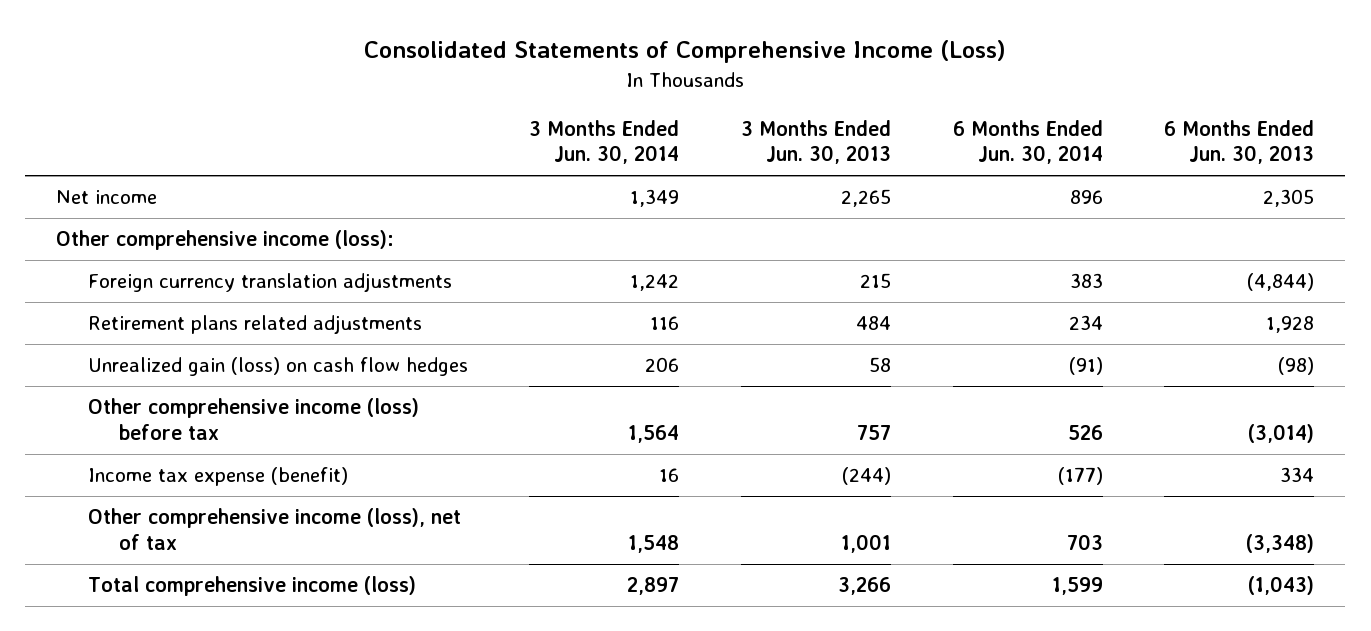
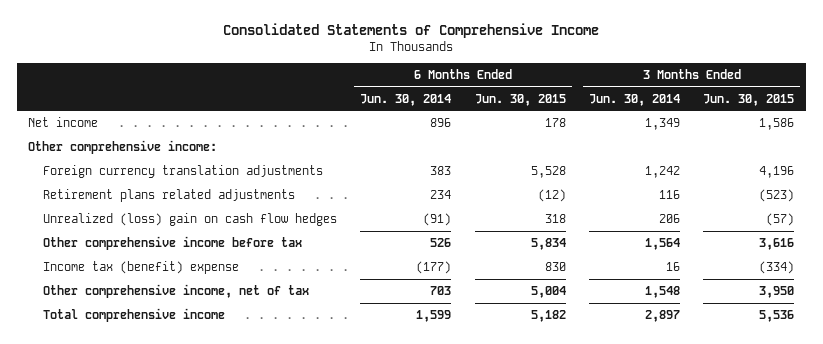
[364,40,1007,64] Consolidated Statements of Comprehensive Income (Loss) -> [223,23,600,39] Consolidated Statements of Comprehensive Income
[741,120,892,165] 3 Months Ended Jun. 30, 2013 -> none
[1164,120,1315,165] 6 Months Ended Jun. 30, 2013 -> none
none -> [474,93,566,106] Jun. 30, 2015
none -> [703,93,795,106] Jun. 30, 2015
[56,230,395,251] Other comprehensive income (loss): -> [28,139,218,154] Other comprehensive income:
[87,357,468,377] Unrealized gain (loss) on cash flow hedges -> [42,212,337,226] Unrealized (loss) gain on cash flow hedges
[87,398,419,440] Other comprehensive income (loss) before tax -> [42,235,302,250] Other comprehensive income before tax
[87,467,348,487] Income tax expense (benefit) -> [42,260,239,274] Income tax (benefit) expense
[87,508,461,550] Other comprehensive income (loss), net of tax -> [42,283,309,298] Other comprehensive income, net of tax
[87,576,416,597] Total comprehensive income (loss) -> [42,307,225,322] Total comprehensive income

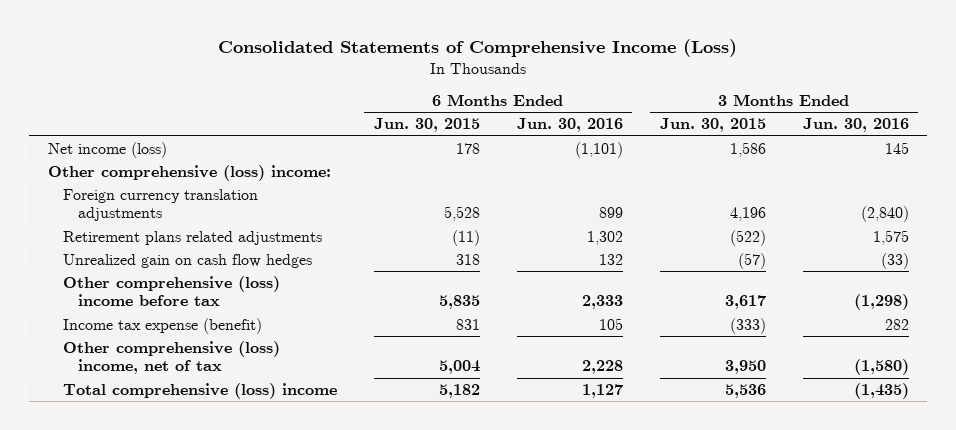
[223,23,600,39] Consolidated Statements of Comprehensive Income -> [218,38,738,57] Consolidated Statements of Comprehensive Income (Loss)
[360,93,452,106] Jun. 30, 2014 -> none
[589,93,681,106] Jun. 30, 2014 -> none
none -> [516,118,623,133] Jun. 30, 2016
none -> [802,118,909,133] Jun. 30, 2016
[28,116,99,127] Net income -> [47,141,167,158] Net income (loss)
[28,139,218,154] Other comprehensive income: -> [47,164,331,181] Other comprehensive (loss) income:
[537,188,566,202] (12) -> [451,229,480,246] (11)
[759,188,795,202] (523) -> [729,229,766,246] (522)
[42,212,337,226] Unrealized (loss) gain on cash flow hedges -> [62,253,312,268] Unrealized gain on cash flow hedges
[42,235,302,250] Other comprehensive income before tax -> [62,275,280,307] Other comprehensive (loss) income before tax
[530,237,566,250] 5,834 -> [438,295,480,310] 5,835
[759,237,795,250] 3,616 -> [724,295,766,310] 3,617
[42,260,239,274] Income tax (benefit) expense -> [62,317,262,334] Income tax expense (benefit)
[544,261,566,271] 830 -> [455,318,480,330] 831
[759,260,795,274] (334) -> [729,317,766,334] (333)
[42,283,309,298] Other comprehensive income, net of tax -> [62,340,280,375] Other comprehensive (loss) income, net of tax
[42,307,225,322] Total comprehensive income -> [62,382,337,399] Total comprehensive (loss) income

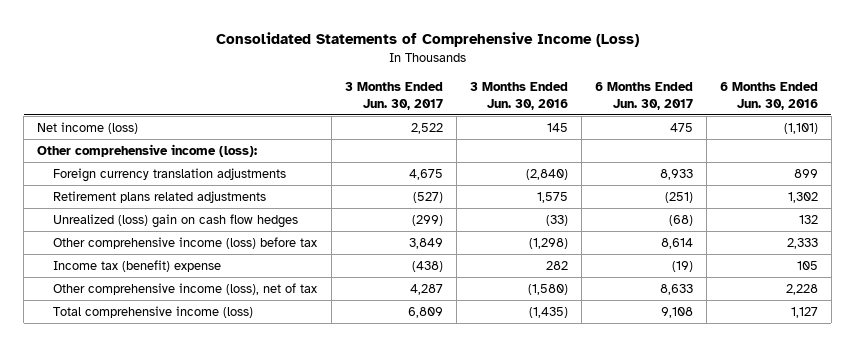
[373,118,480,133] Jun. 30, 2015 -> none
[659,118,766,133] Jun. 30, 2015 -> none
none -> [344,81,443,110] 3 Months Ended Jun. 30, 2017
none -> [594,81,693,110] 6 Months Ended Jun. 30, 2017
[47,164,331,181] Other comprehensive (loss) income: -> [37,143,258,157] Other comprehensive income (loss):
[62,253,312,268] Unrealized gain on cash flow hedges -> [53,213,299,228] Unrealized (loss) gain on cash flow hedges
[62,275,280,307] Other comprehensive (loss) income before tax -> [53,236,318,249] Other comprehensive income (loss) before tax
[62,317,262,334] Income tax expense (benefit) -> [53,259,222,272] Income tax (benefit) expense
[62,340,280,375] Other comprehensive (loss) income, net of tax -> [53,282,318,295] Other comprehensive income (loss), net of tax
[62,382,337,399] Total comprehensive (loss) income -> [53,305,254,318] Total comprehensive income (loss)

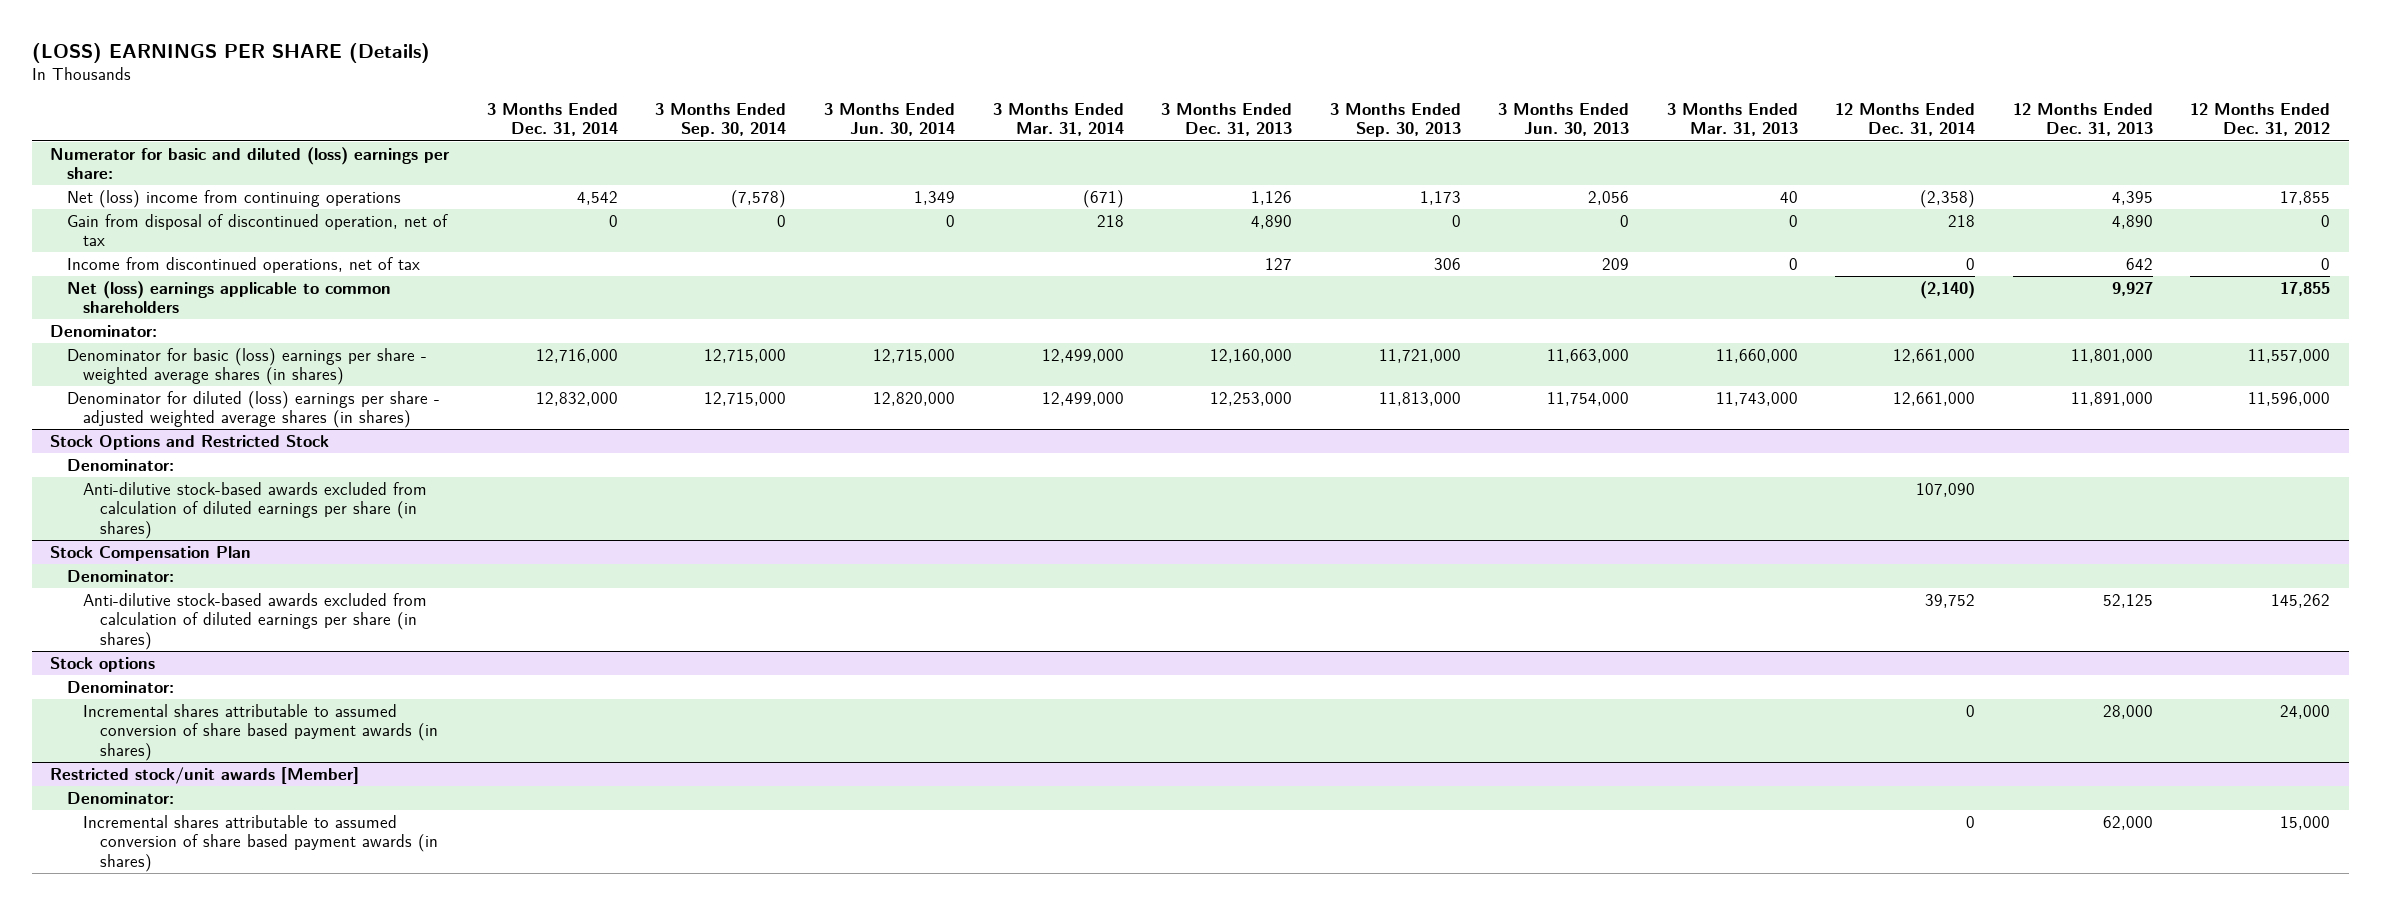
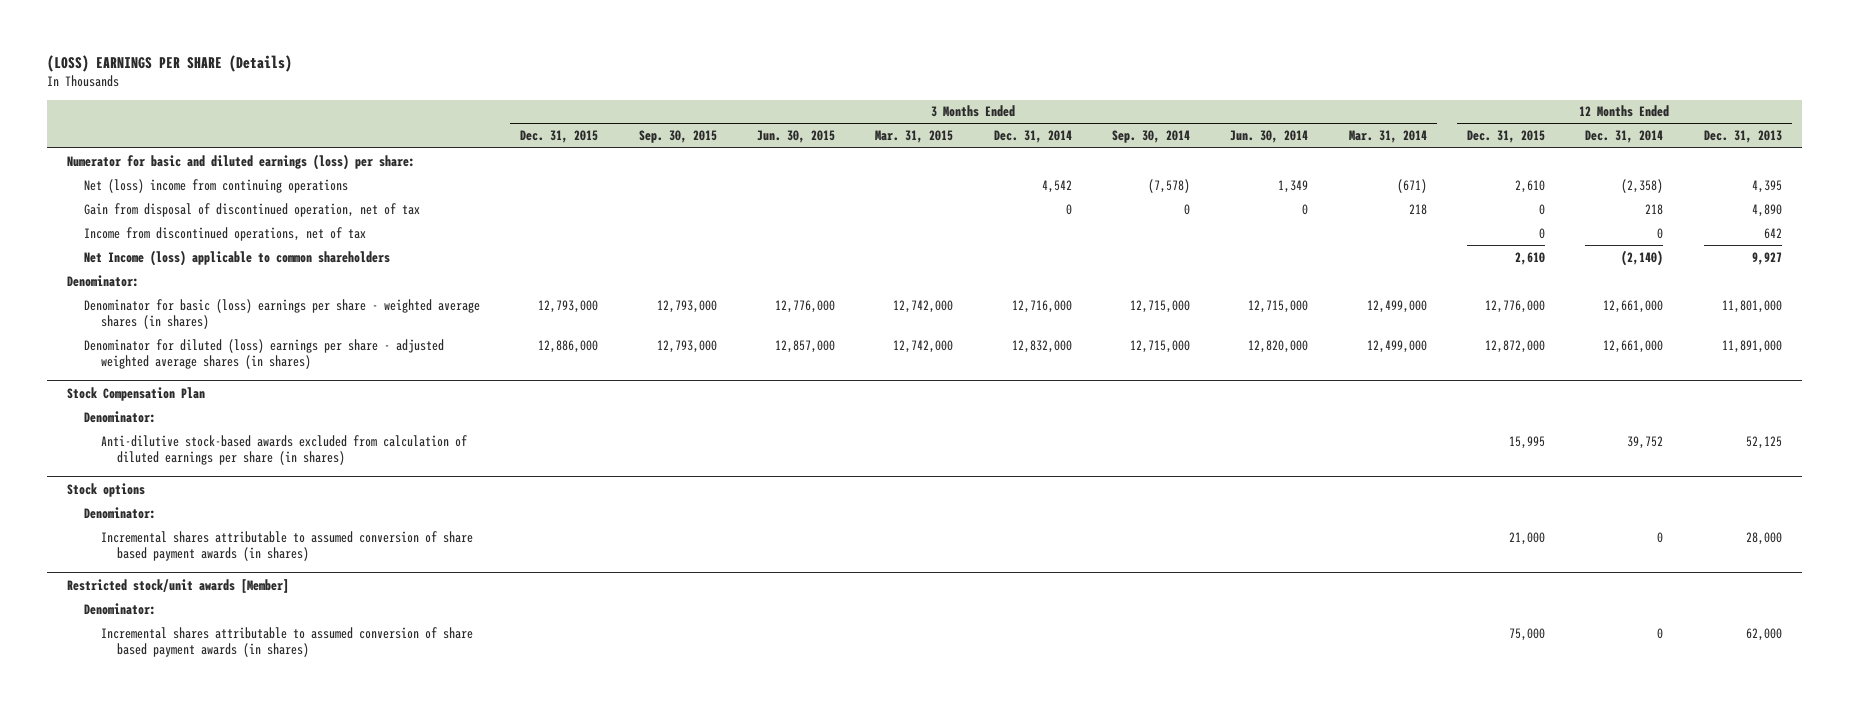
[1161,103,1293,137] 3 Months Ended Dec. 31, 2013 -> none
[1329,103,1461,138] 3 Months Ended Sep. 30, 2013 -> none
[1498,103,1630,137] 3 Months Ended Jun. 30, 2013 -> none
[1666,103,1798,137] 3 Months Ended Mar. 31, 2013 -> none
[2190,103,2331,137] 12 Months Ended Dec. 31, 2012 -> none
none -> [520,130,599,144] Dec. 31, 2015
none -> [638,130,717,144] Sep. 30, 2015
none -> [756,130,835,144] Jun. 30, 2015
none -> [875,130,954,144] Mar. 31, 2015
none -> [1467,130,1546,144] Dec. 31, 2015
[50,146,451,180] Numerator for basic and diluted (loss) earnings per share: -> [67,153,416,170] Numerator for basic and diluted earnings (loss) per share:
[66,280,391,314] Net (loss) earnings applicable to common shareholders -> [83,249,390,266] Net Income (loss) applicable to common shareholders
[50,434,330,450] Stock Options and Restricted Stock -> none
[66,458,174,471] Denominator: -> none
[83,481,428,539] Anti-dilutive stock-based awards excluded from calculation of diluted earnings per share (in shares) -> none

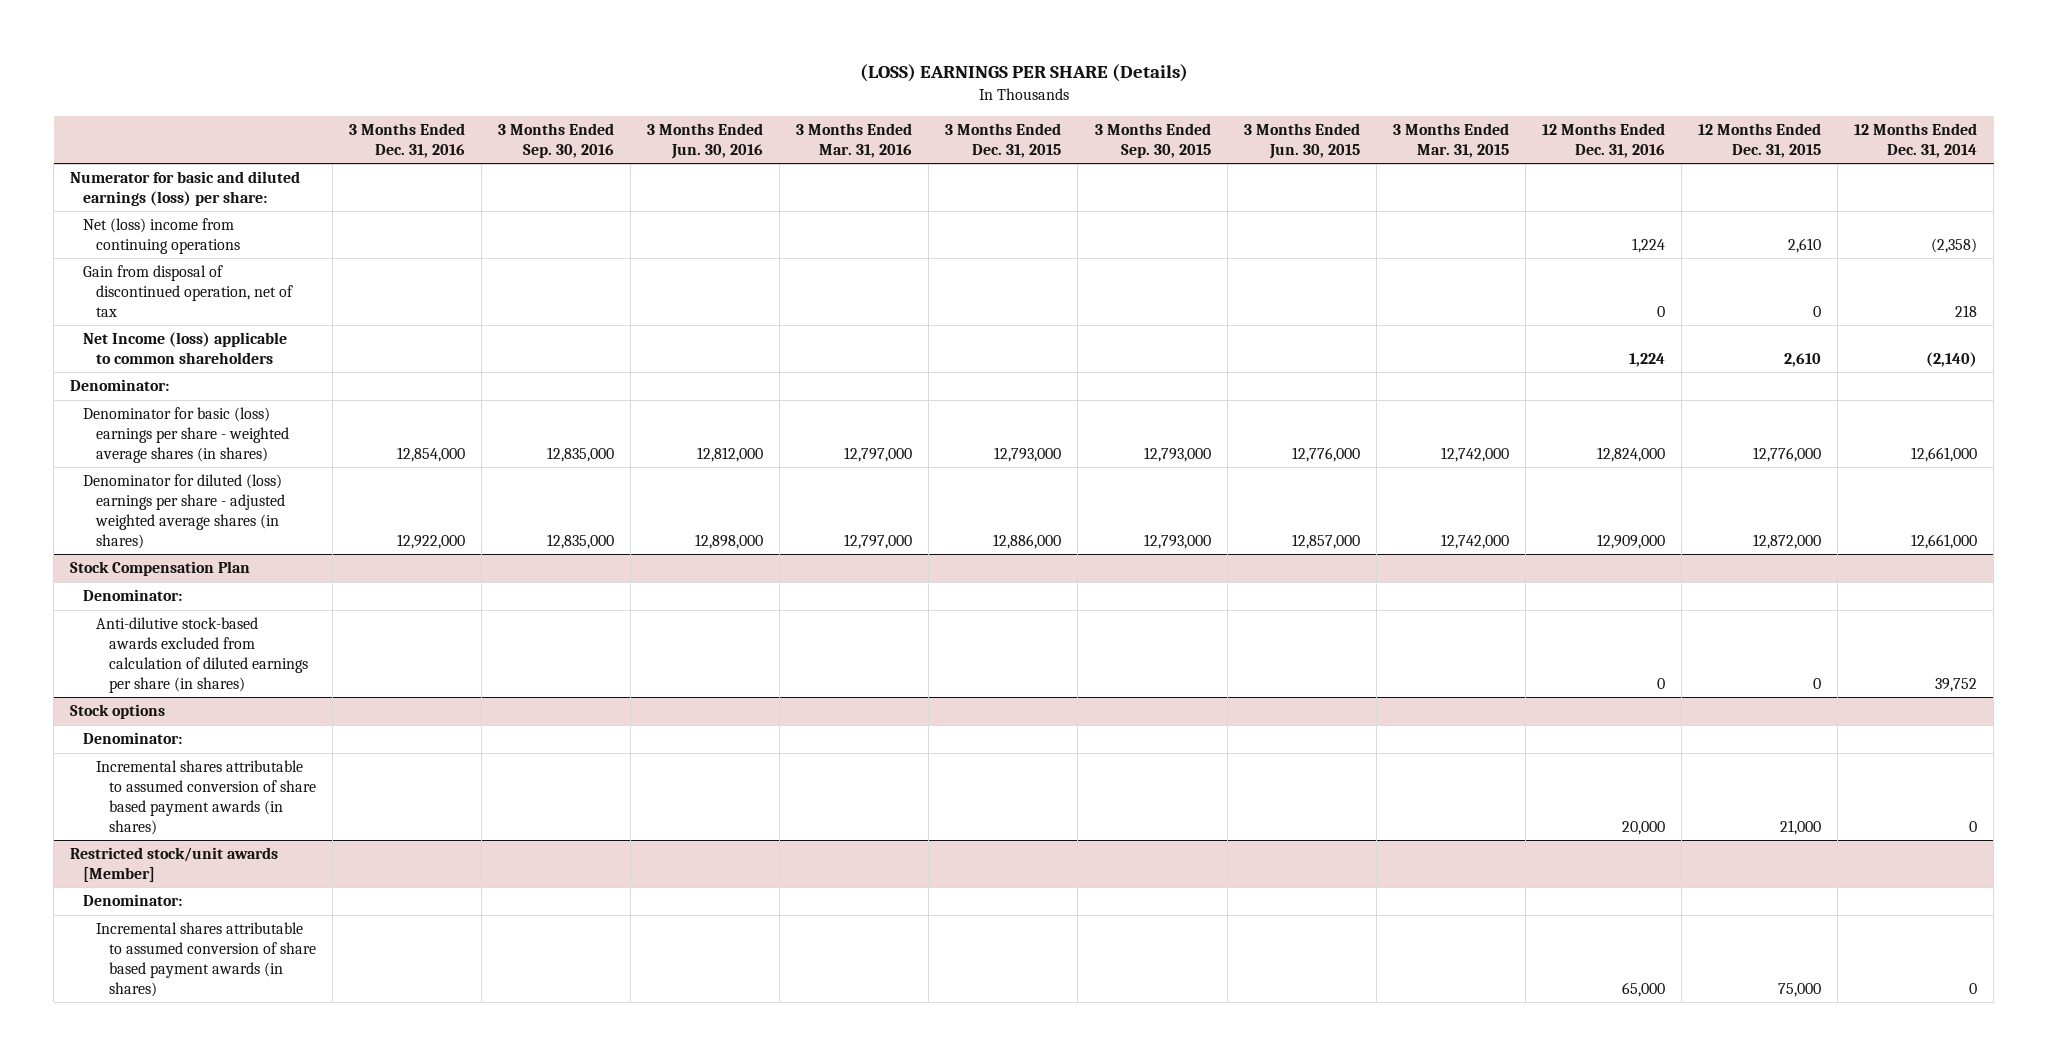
[993,130,1072,144] Dec. 31, 2014 -> none
[1112,130,1191,144] Sep. 30, 2014 -> none
[1230,130,1309,144] Jun. 30, 2014 -> none
[1348,130,1427,144] Mar. 31, 2014 -> none
[1703,130,1782,144] Dec. 31, 2013 -> none
none -> [348,123,465,159] 3 Months Ended Dec. 31, 2016
none -> [497,123,614,159] 3 Months Ended Sep. 30, 2016
none -> [647,123,764,160] 3 Months Ended Jun. 30, 2016
none -> [796,123,913,159] 3 Months Ended Mar. 31, 2016
none -> [1541,123,1665,159] 12 Months Ended Dec. 31, 2016
[83,226,366,241] Income from discontinued operations, net of tax -> none
[1509,435,1546,449] 15,995 -> [1813,677,1822,689] 0

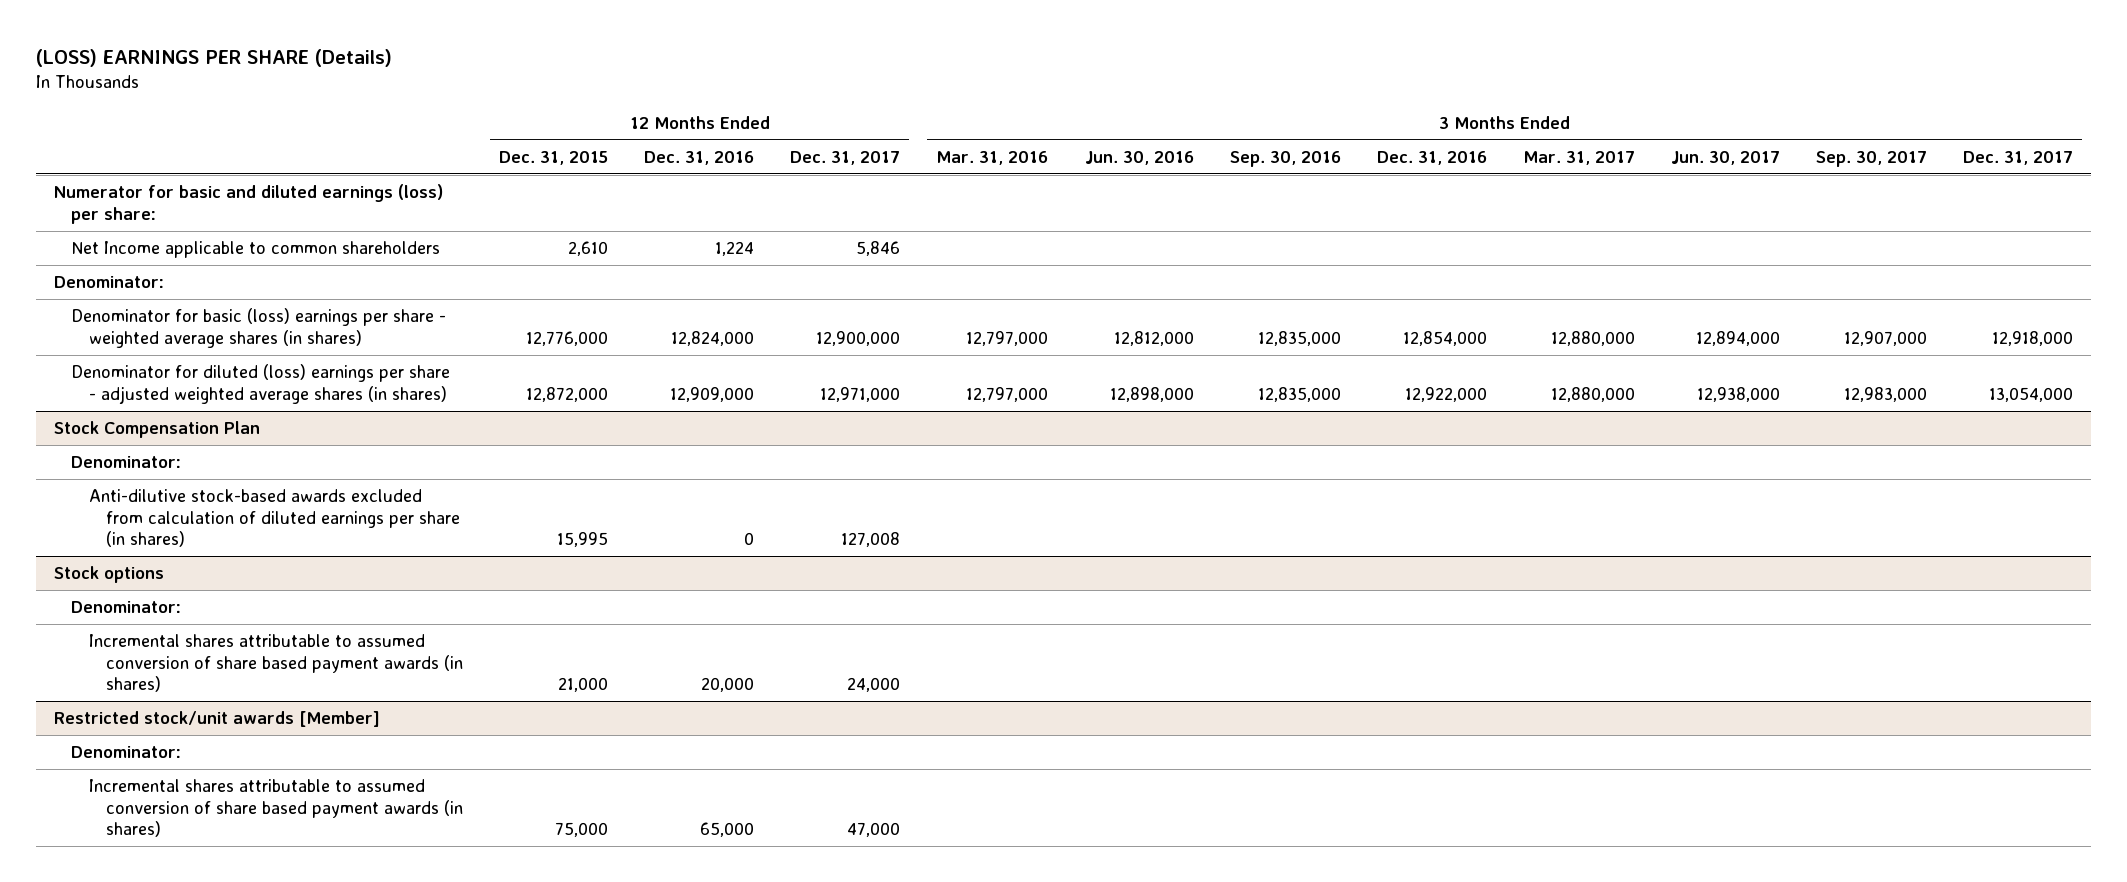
[945,123,1062,159] 3 Months Ended Dec. 31, 2015 -> none
[1094,123,1211,159] 3 Months Ended Sep. 30, 2015 -> none
[1243,123,1360,160] 3 Months Ended Jun. 30, 2015 -> none
[1392,123,1509,159] 3 Months Ended Mar. 31, 2015 -> none
[1854,123,1978,159] 12 Months Ended Dec. 31, 2014 -> none
none -> [790,150,901,165] Dec. 31, 2017
none -> [1522,150,1635,165] Mar. 31, 2017
none -> [1670,150,1780,165] Jun. 30, 2017
none -> [1815,150,1927,167] Sep. 30, 2017
none -> [1963,150,2074,165] Dec. 31, 2017
[83,218,240,255] Net (loss) income from continuing operations -> none
[83,265,293,318] Gain from disposal of discontinued operation, net of tax -> none
[83,332,288,365] Net Income (loss) applicable to common shareholders -> [71,241,441,259] Net Income applicable to common shareholders
[1813,677,1822,689] 0 -> [557,532,609,548] 15,995

